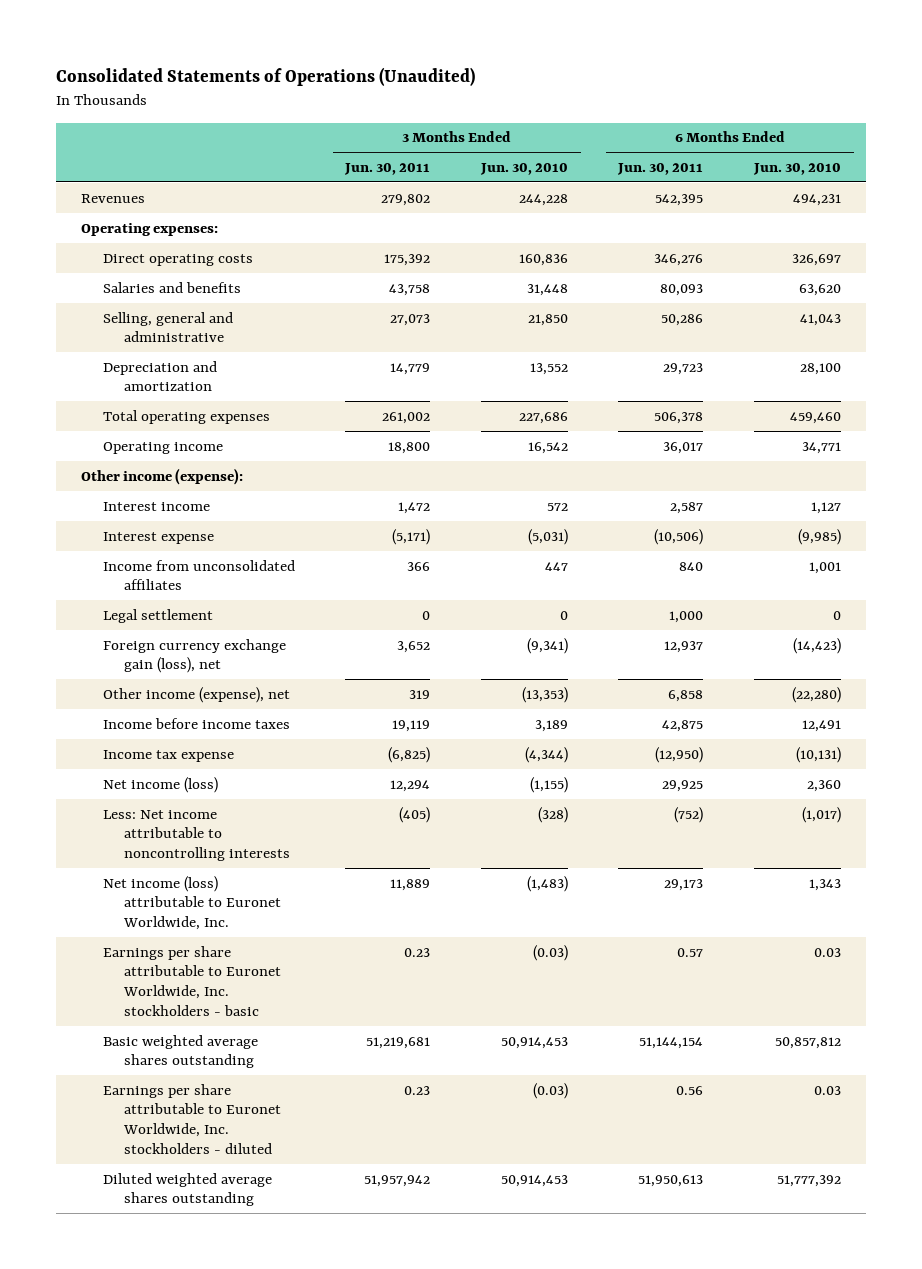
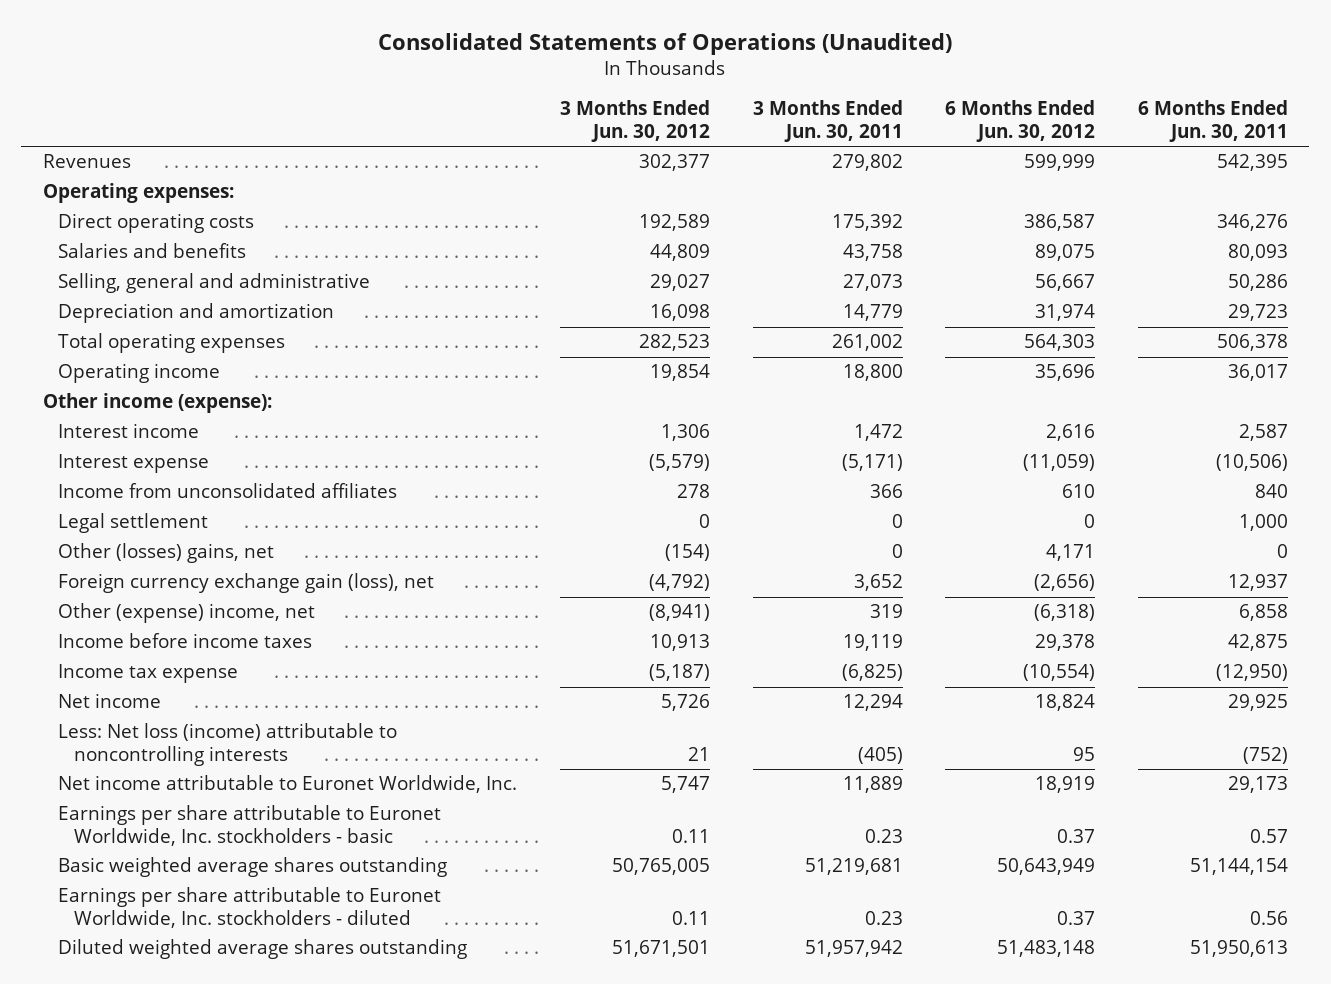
[479,162,568,175] Jun. 30, 2010 -> none
[752,162,841,175] Jun. 30, 2010 -> none
none -> [560,100,711,142] 3 Months Ended Jun. 30, 2012
none -> [945,100,1096,142] 6 Months Ended Jun. 30, 2012
none -> [58,543,275,564] Other (losses) gains, net
[102,686,290,703] Other income (expense), net -> [58,603,316,624] Other (expense) income, net
[102,776,218,793] Net income (loss) -> [58,693,162,709] Net income
[102,809,291,862] Less: Net income attributable to noncontrolling interests -> [58,723,398,766] Less: Net loss (income) attributable to noncontrolling interests
[102,875,282,931] Net income (loss) attributable to Euronet Worldwide, Inc. -> [58,775,518,794] Net income attributable to Euronet Worldwide, Inc.

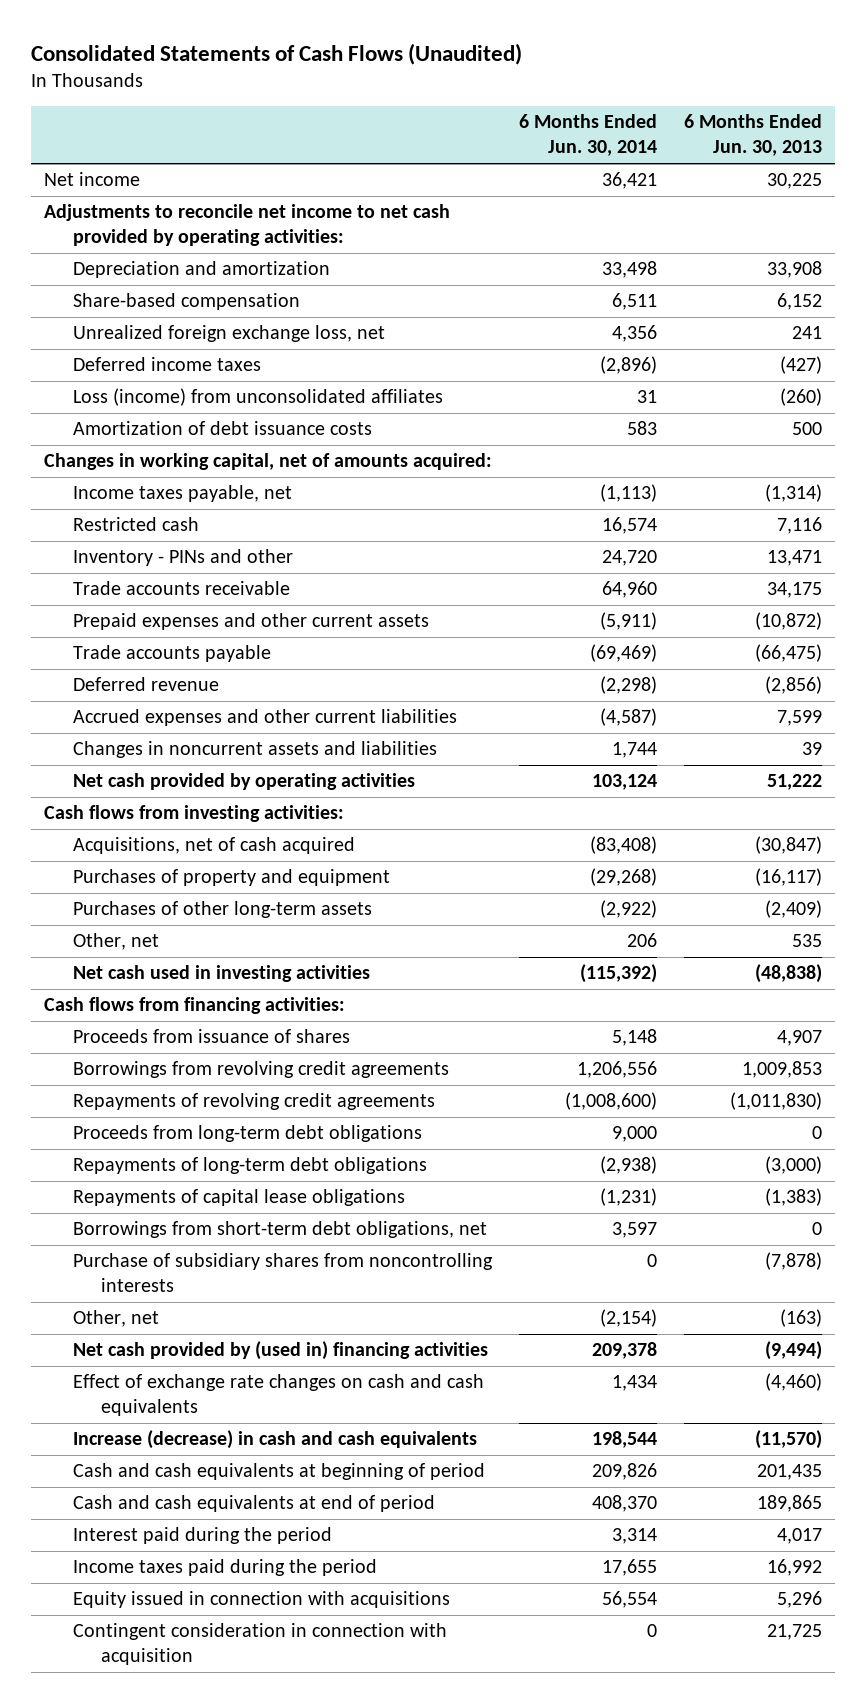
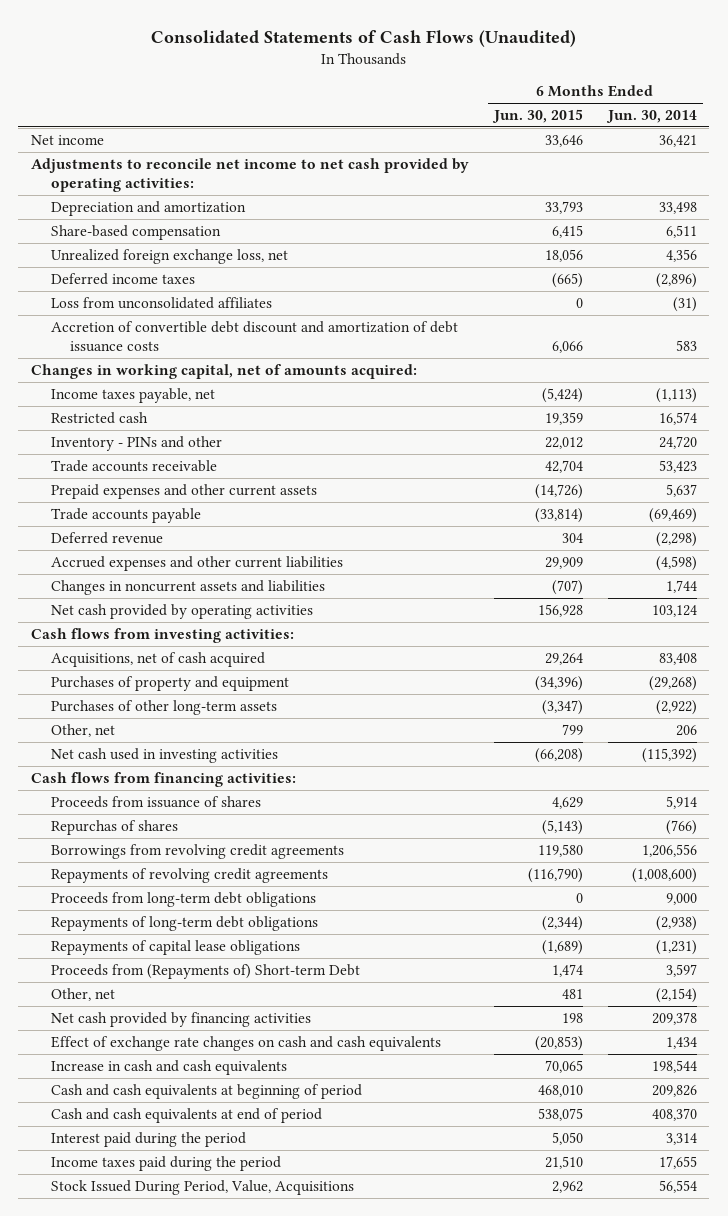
[683,114,822,157] 6 Months Ended Jun. 30, 2013 -> none
none -> [491,109,583,124] Jun. 30, 2015
[72,388,443,407] Loss (income) from unconsolidated affiliates -> [50,296,272,309] Loss from unconsolidated affiliates
[636,390,657,404] 31 -> [672,296,697,312] (31)
[72,421,372,436] Amortization of debt issuance costs -> [50,320,458,353] Accretion of convertible debt discount and amortization of debt issuance costs
[601,581,657,599] 64,960 -> [658,459,697,473] 53,423
[599,612,657,631] (5,911) -> [665,483,697,497] 5,637
[599,708,657,727] (4,587) -> [655,555,697,571] (4,598)
[589,836,657,855] (83,408) -> [658,652,697,665] 83,408
[611,1029,657,1047] 5,148 -> [665,795,697,809] 5,914
none -> [50,819,178,835] Repurchas of shares
[72,1253,493,1293] Purchase of subsidiary shares from noncontrolling interests -> none
[72,1221,487,1239] Borrowings from short-term debt obligations, net -> [50,963,360,979] Proceeds from (Repayments of) Short-term Debt
[72,1341,488,1361] Net cash provided by (used in) financing activities -> [50,1011,311,1027] Net cash provided by financing activities
[72,1430,477,1450] Increase (decrease) in cash and cash equivalents -> [50,1059,287,1075] Increase in cash and cash equivalents
[72,1623,447,1666] Contingent consideration in connection with acquisition -> none
[72,1591,450,1609] Equity issued in connection with acquisitions -> [50,1179,354,1195] Stock Issued During Period, Value, Acquisitions

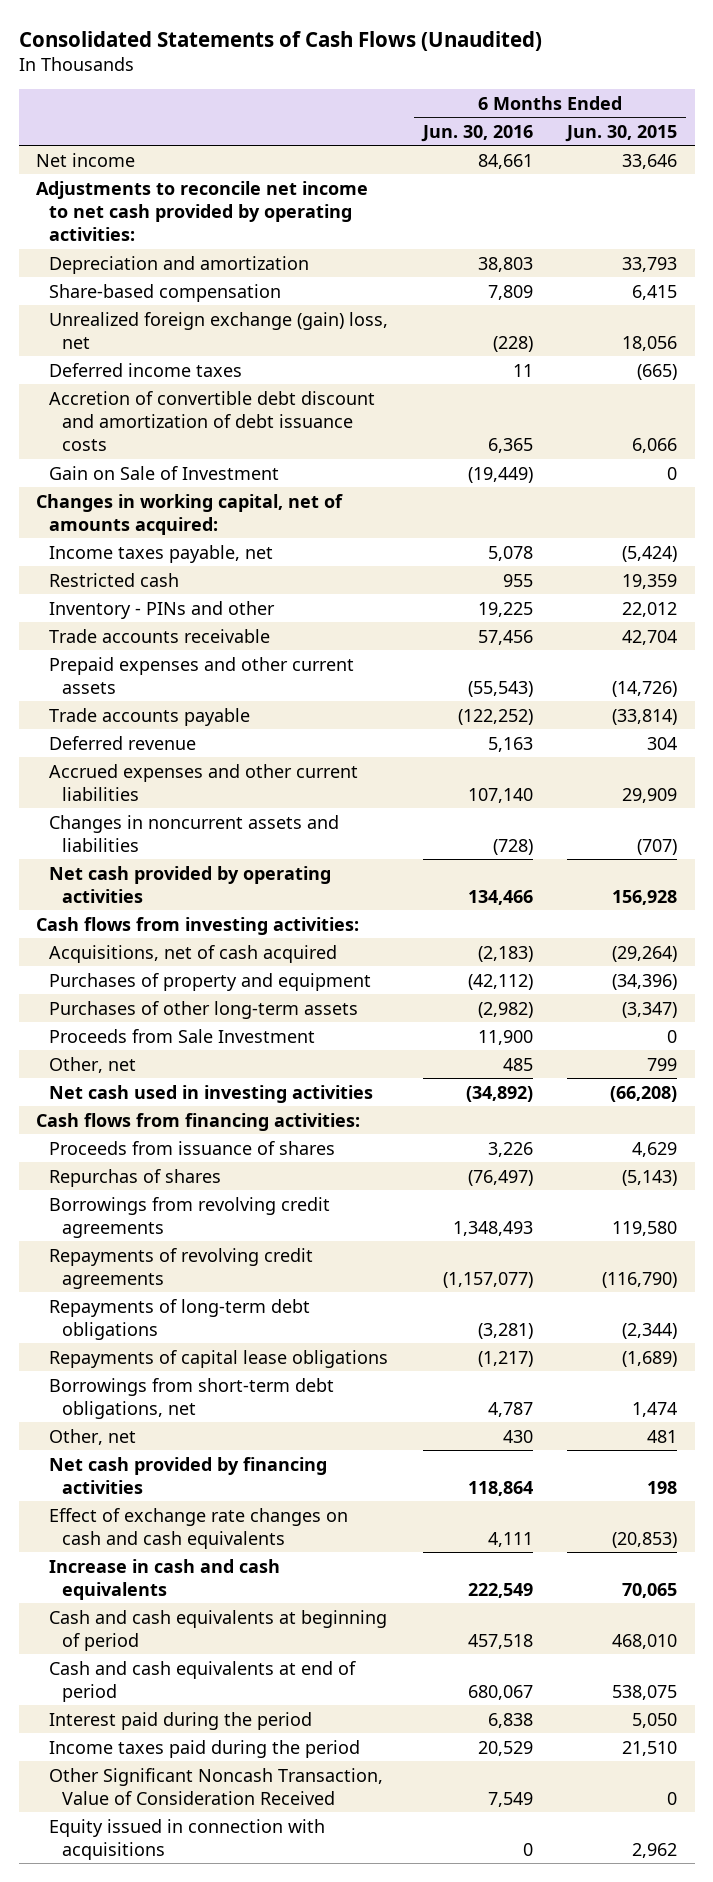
[605,110,697,124] Jun. 30, 2014 -> none
none -> [420,124,533,142] Jun. 30, 2016
[50,248,288,264] Unrealized foreign exchange loss, net -> [49,311,389,349] Unrealized foreign exchange (gain) loss, net
[50,296,272,309] Loss from unconsolidated affiliates -> none
none -> [49,465,280,480] Gain on Sale of Investment
[544,652,583,665] 29,264 -> [612,945,678,962] (29,264)
none -> [49,1028,316,1043] Proceeds from Sale Investment
[50,891,316,907] Proceeds from long-term debt obligations -> none
[50,963,360,979] Proceeds from (Repayments of) Short-term Debt -> [49,1377,335,1419] Borrowings from short-term debt obligations, net
none -> [49,1767,384,1805] Other Significant Noncash Transaction, Value of Consideration Received
[50,1179,354,1195] Stock Issued During Period, Value, Acquisitions -> [49,1818,326,1860] Equity issued in connection with acquisitions

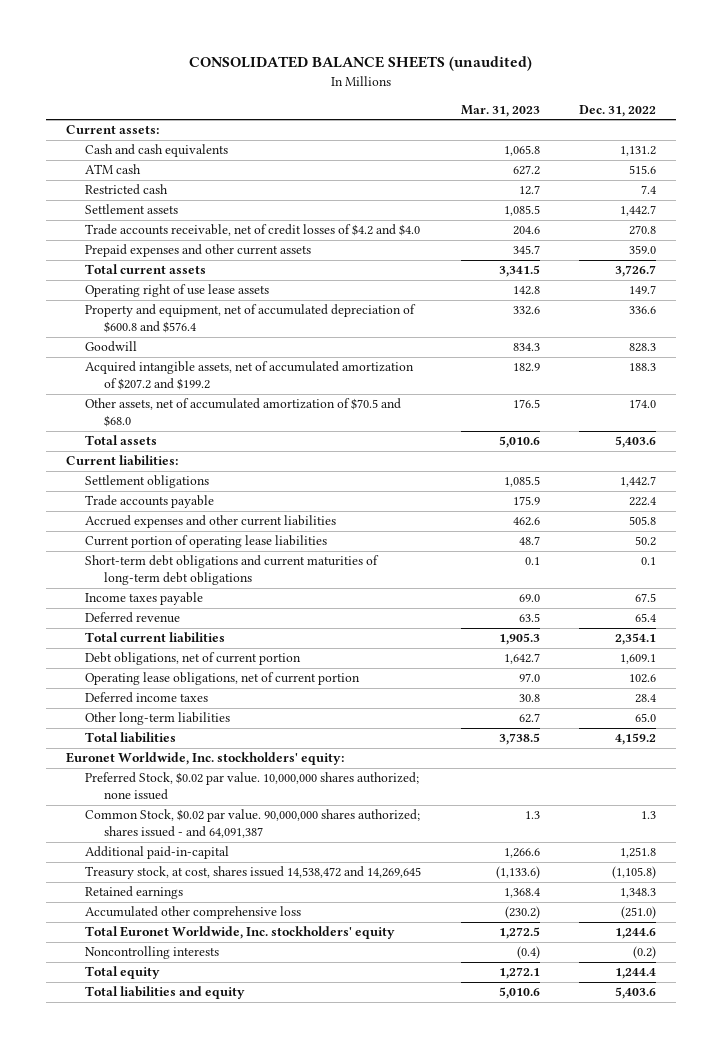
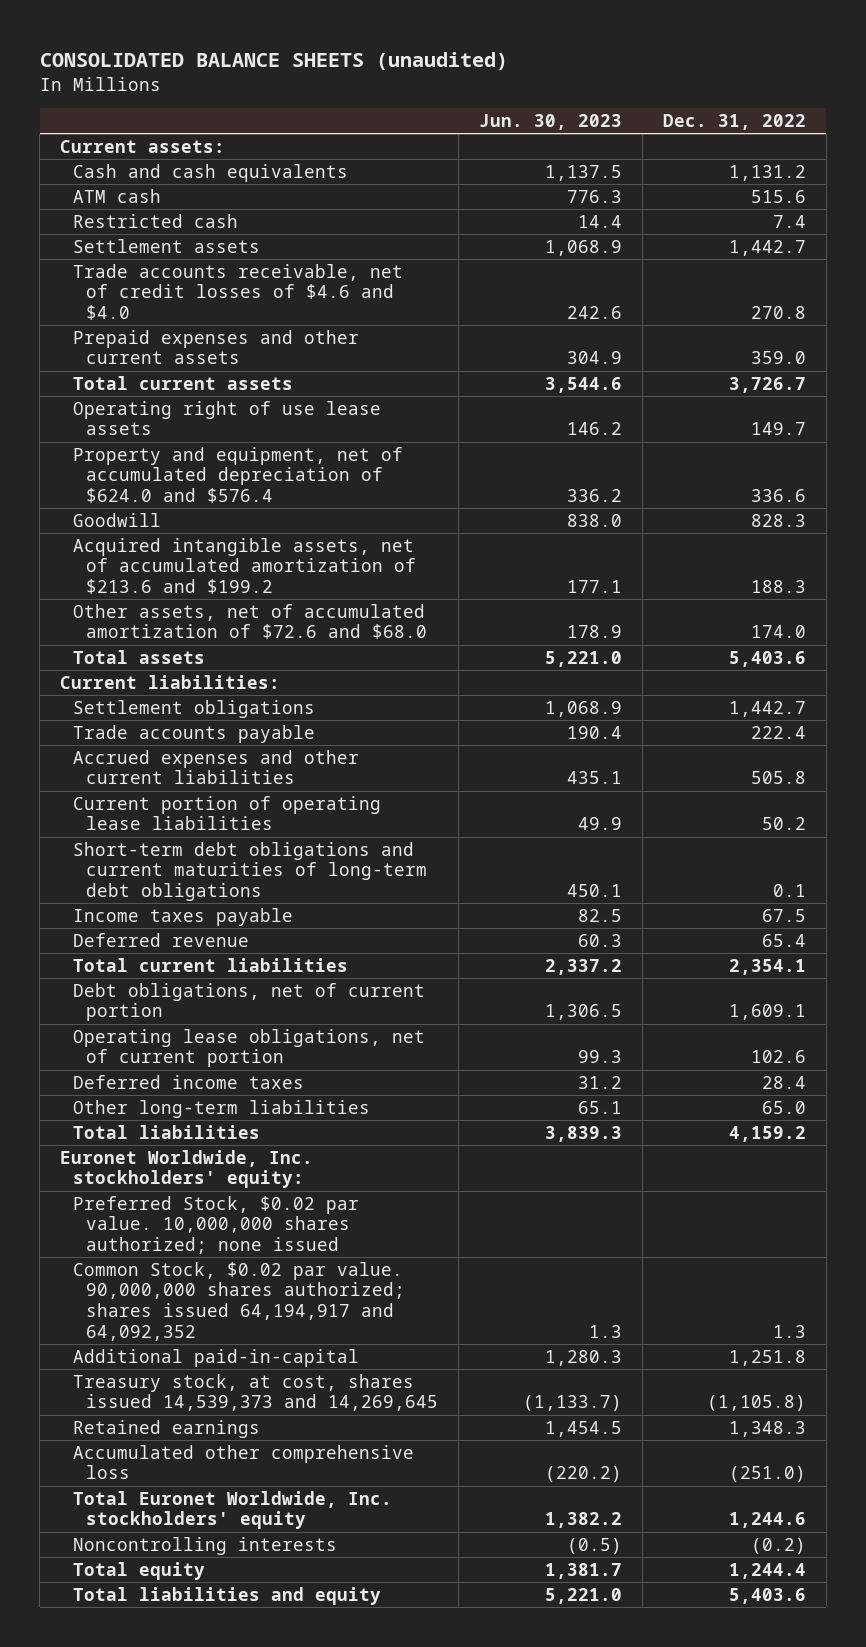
[460,104,540,117] Mar. 31, 2023 -> none
none -> [479,114,623,131] Jun. 30, 2023
[84,224,420,237] Trade accounts receivable, net of credit losses of $4.2 and $4.0 -> [73,263,404,321] Trade accounts receivable, net of credit losses of $4.6 and $4.0
[84,304,416,333] Property and equipment, net of accumulated depreciation of $600.8 and $576.4 -> [73,446,404,504] Property and equipment, net of accumulated depreciation of $624.0 and $576.4
[84,361,414,390] Acquired intangible assets, net of accumulated amortization of $207.2 and $199.2 -> [73,537,417,595] Acquired intangible assets, net of accumulated amortization of $213.6 and $199.2
[84,398,401,427] Other assets, net of accumulated amortization of $70.5 and $68.0 -> [73,603,428,640] Other assets, net of accumulated amortization of $72.6 and $68.0
[84,809,420,838] Common Stock, $0.02 par value. 90,000,000 shares authorized; shares issued - and 64,091,387 -> [73,1261,406,1341] Common Stock, $0.02 par value. 90,000,000 shares authorized; shares issued 64,194,917 and 64,092,352
[84,866,421,880] Treasury stock, at cost, shares issued 14,538,472 and 14,269,645 -> [73,1373,439,1412] Treasury stock, at cost, shares issued 14,539,373 and 14,269,645

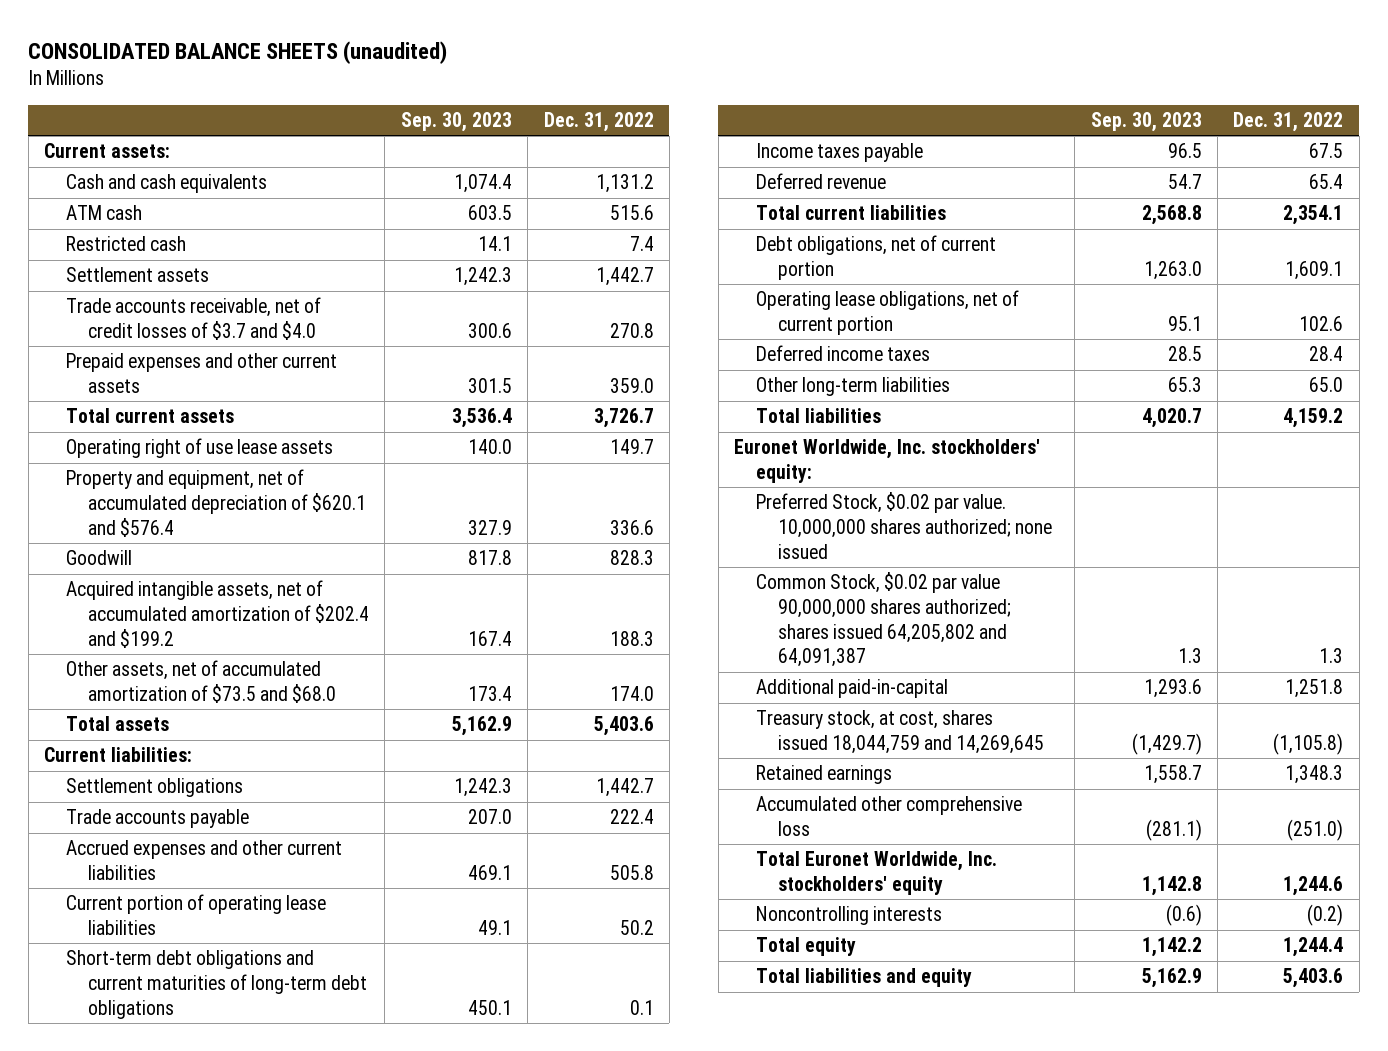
[479,114,623,131] Jun. 30, 2023 -> none
none -> [400,111,512,132] Sep. 30, 2023
[73,263,404,321] Trade accounts receivable, net of credit losses of $4.6 and $4.0 -> [66,297,322,340] Trade accounts receivable, net of credit losses of $3.7 and $4.0
[73,446,404,504] Property and equipment, net of accumulated depreciation of $624.0 and $576.4 -> [66,469,366,537] Property and equipment, net of accumulated depreciation of $620.1 and $576.4
[73,537,417,595] Acquired intangible assets, net of accumulated amortization of $213.6 and $199.2 -> [66,580,369,648] Acquired intangible assets, net of accumulated amortization of $202.4 and $199.2
[73,603,428,640] Other assets, net of accumulated amortization of $72.6 and $68.0 -> [66,660,336,703] Other assets, net of accumulated amortization of $73.5 and $68.0
[73,1261,406,1341] Common Stock, $0.02 par value. 90,000,000 shares authorized; shares issued 64,194,917 and 64,092,352 -> [756,572,1011,668] Common Stock, $0.02 par value 90,000,000 shares authorized; shares issued 64,205,802 and 64,091,387
[73,1373,439,1412] Treasury stock, at cost, shares issued 14,539,373 and 14,269,645 -> [756,710,1044,754] Treasury stock, at cost, shares issued 18,044,759 and 14,269,645

